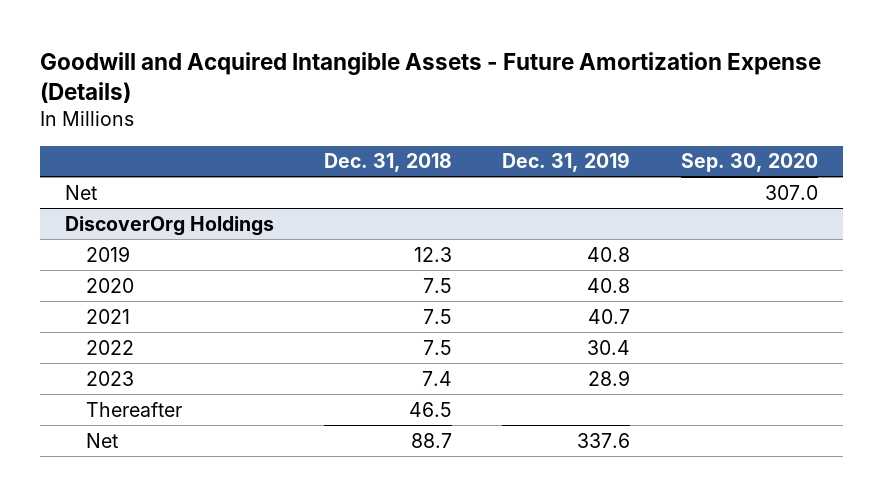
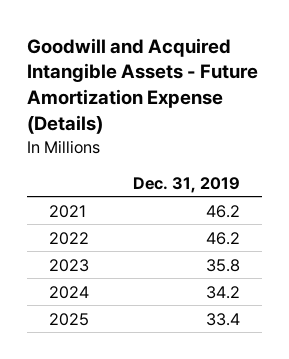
[324,153,453,173] Dec. 31, 2018 -> none
[680,153,818,173] Sep. 30, 2020 -> none
[64,184,97,200] Net -> none
[64,215,274,236] DiscoverOrg Holdings -> none
[85,245,130,262] 2019 -> none
[85,277,134,293] 2020 -> none
[85,401,182,417] Thereafter -> none
[85,432,118,448] Net -> none
[588,308,631,324] 40.7 -> [205,204,240,218] 46.2
[587,339,631,355] 30.4 -> [205,231,240,245] 46.2
[588,369,631,386] 28.9 -> [205,258,240,272] 35.8
none -> [48,285,89,299] 2024
none -> [48,312,89,326] 2025

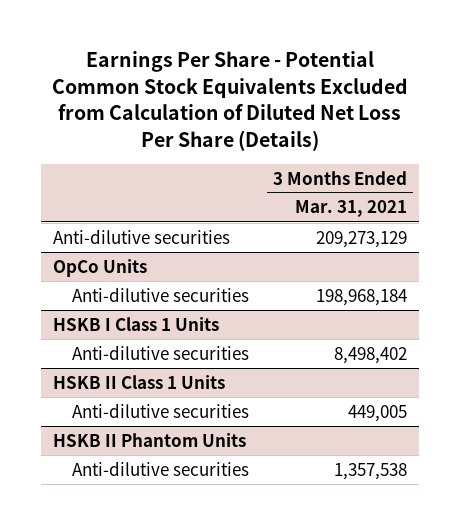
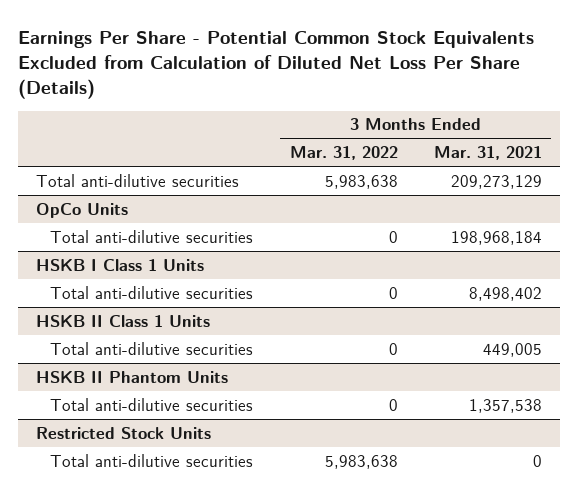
none -> [289,146,398,161] Mar. 31, 2022
[52,228,230,244] Anti-dilutive securities -> [36,173,240,187] Total anti-dilutive securities
[71,286,249,302] Anti-dilutive securities -> [50,229,254,243] Total anti-dilutive securities
[71,344,249,360] Anti-dilutive securities -> [50,285,254,299] Total anti-dilutive securities
[71,402,249,418] Anti-dilutive securities -> [50,341,254,355] Total anti-dilutive securities
[71,460,249,476] Anti-dilutive securities -> [50,397,254,411] Total anti-dilutive securities
none -> [36,426,212,439] Restricted Stock Units
none -> [50,453,254,467] Total anti-dilutive securities

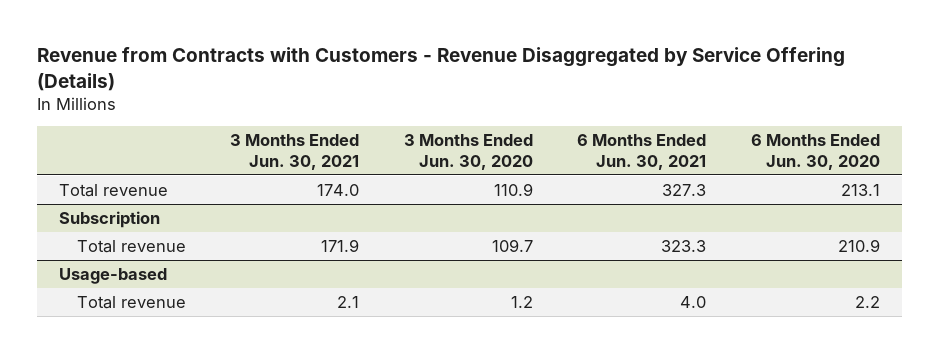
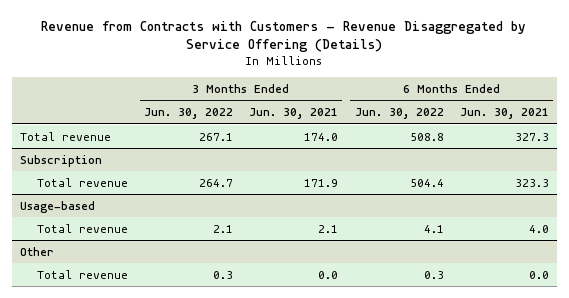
[403,134,533,170] 3 Months Ended Jun. 30, 2020 -> none
[750,134,880,170] 6 Months Ended Jun. 30, 2020 -> none
none -> [143,108,233,120] Jun. 30, 2022
none -> [354,108,444,120] Jun. 30, 2022
none -> [20,246,55,256] Other
none -> [36,269,128,279] Total revenue

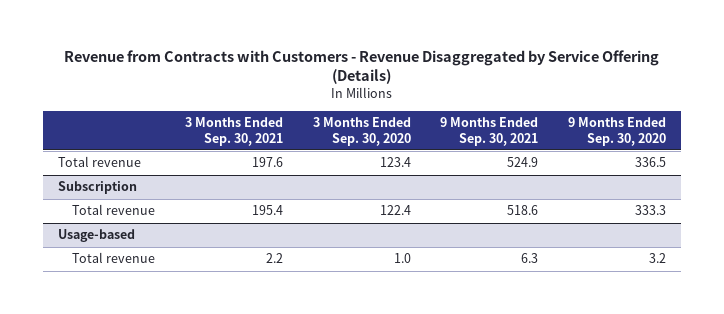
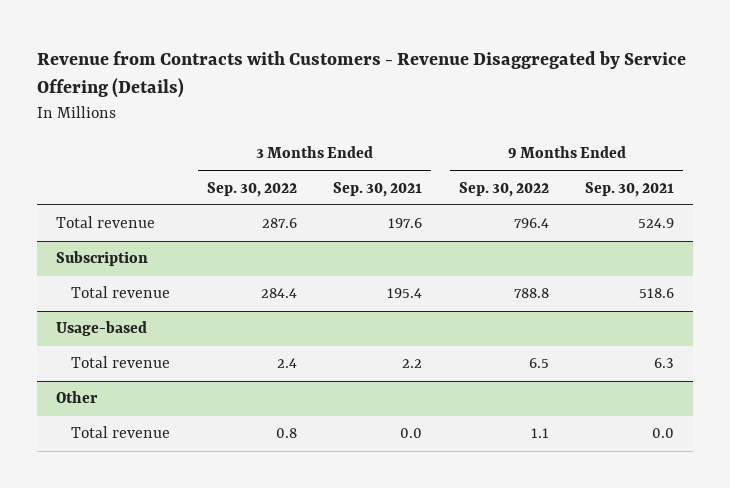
[312,117,411,146] 3 Months Ended Sep. 30, 2020 -> none
[568,117,667,146] 9 Months Ended Sep. 30, 2020 -> none
none -> [206,181,297,197] Sep. 30, 2022
none -> [458,181,549,197] Sep. 30, 2022
none -> [55,391,98,404] Other
none -> [71,426,171,439] Total revenue

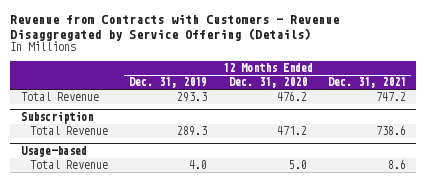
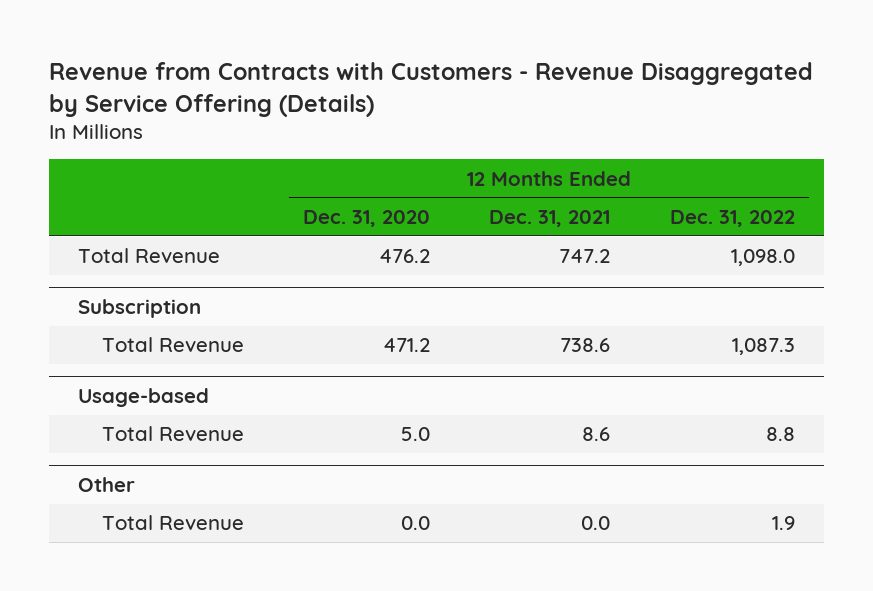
[129,77,208,89] Dec. 31, 2019 -> none
none -> [669,209,795,227] Dec. 31, 2022
none -> [78,477,136,493] Other
none -> [102,515,245,531] Total Revenue

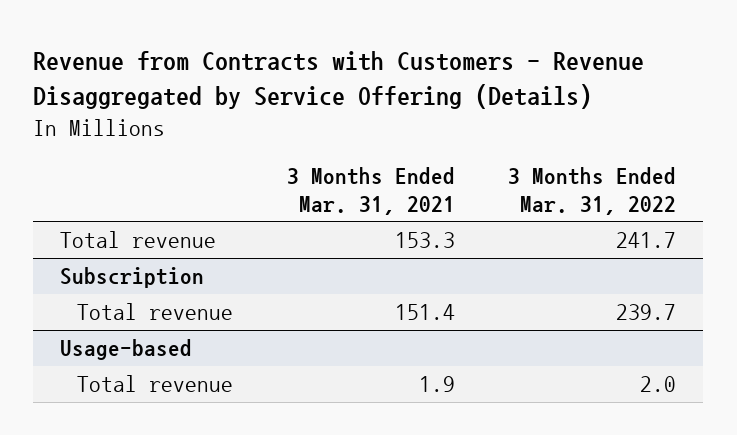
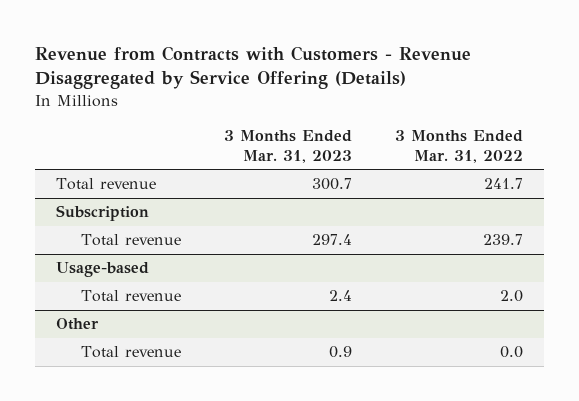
[286,167,455,215] 3 Months Ended Mar. 31, 2021 -> none
none -> [224,129,353,163] 3 Months Ended Mar. 31, 2023
none -> [56,318,100,331] Other
none -> [81,346,182,359] Total revenue

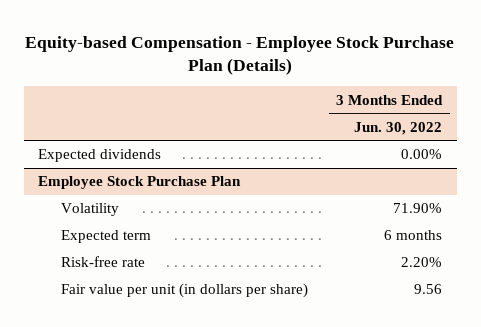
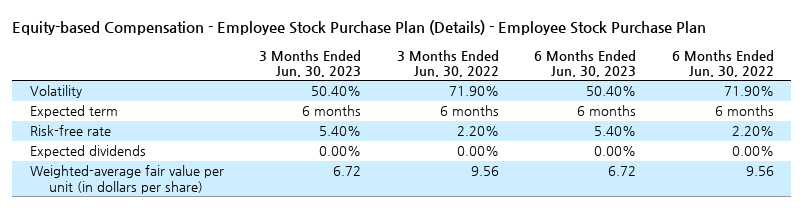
[25,35,455,76] Equity-based Compensation - Employee Stock Purchase Plan (Details) -> [12,20,707,36] Equity-based Compensation - Employee Stock Purchase Plan (Details) - Employee Stock Purchase Plan
none -> [259,49,362,77] 3 Months Ended Jun. 30, 2023
none -> [534,49,637,77] 6 Months Ended Jun. 30, 2023
none -> [671,49,774,77] 6 Months Ended Jun. 30, 2022
[38,176,242,190] Employee Stock Purchase Plan -> none
[38,149,162,163] Expected dividends -> [30,145,147,159] Expected dividends
[61,283,309,299] Fair value per unit (in dollars per share) -> [30,165,225,194] Weighted-average fair value per unit (in dollars per share)

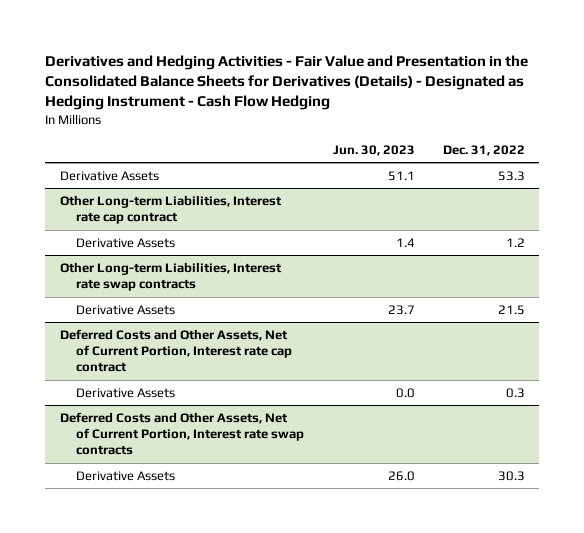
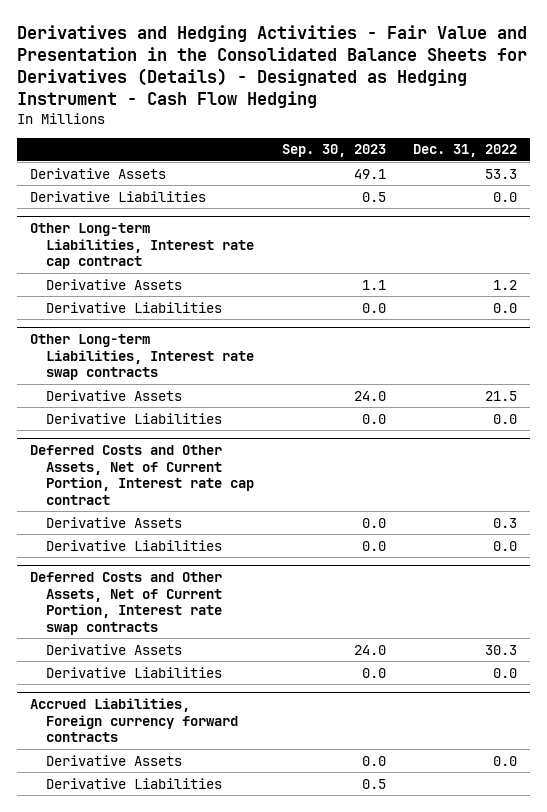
[332,144,415,156] Jun. 30, 2023 -> none
none -> [281,144,386,158] Sep. 30, 2023
none -> [30,190,207,202] Derivative Liabilities
none -> [46,301,223,313] Derivative Liabilities
none -> [46,412,223,424] Derivative Liabilities
none -> [46,539,223,551] Derivative Liabilities
none -> [46,666,223,678] Derivative Liabilities
none -> [30,697,239,743] Accrued Liabilities, Foreign currency forward contracts
none -> [46,754,183,766] Derivative Assets
none -> [46,777,223,789] Derivative Liabilities

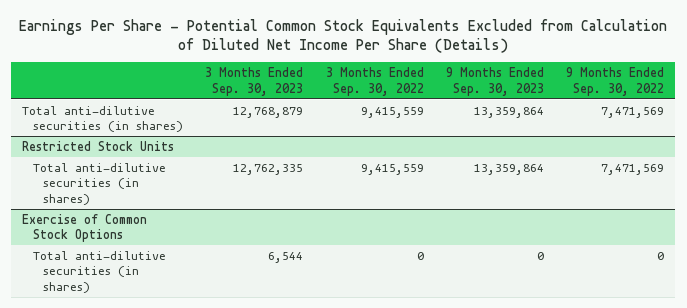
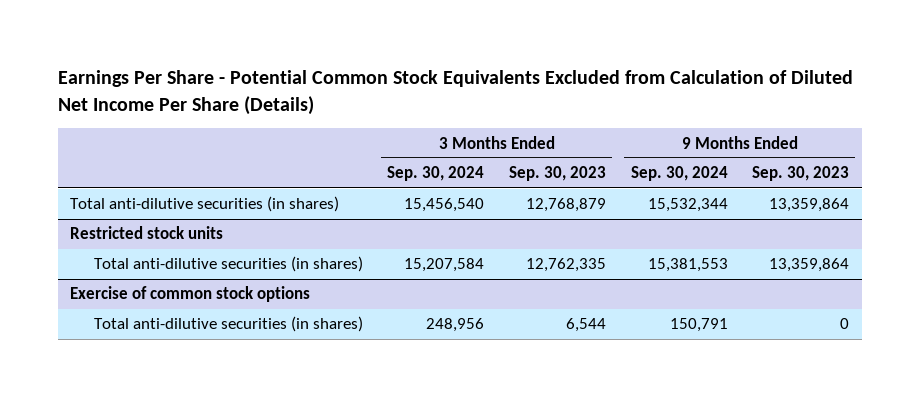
[325,67,424,96] 3 Months Ended Sep. 30, 2022 -> none
[566,67,665,96] 9 Months Ended Sep. 30, 2022 -> none
none -> [387,166,485,182] Sep. 30, 2024
none -> [630,166,728,182] Sep. 30, 2024
[22,140,175,151] Restricted Stock Units -> [69,226,223,240] Restricted stock units
[22,213,148,243] Exercise of Common Stock Options -> [69,286,310,303] Exercise of common stock options

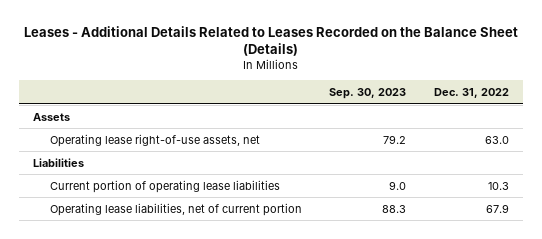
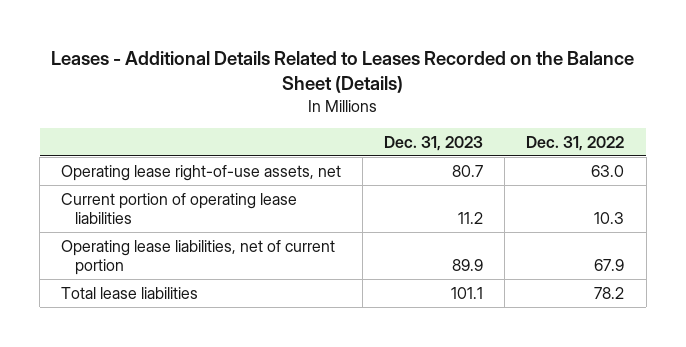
[329,88,407,100] Sep. 30, 2023 -> none
none -> [384,135,484,151] Dec. 31, 2023
[32,112,70,121] Assets -> none
[32,157,84,167] Liabilities -> none
none -> [61,286,199,299] Total lease liabilities

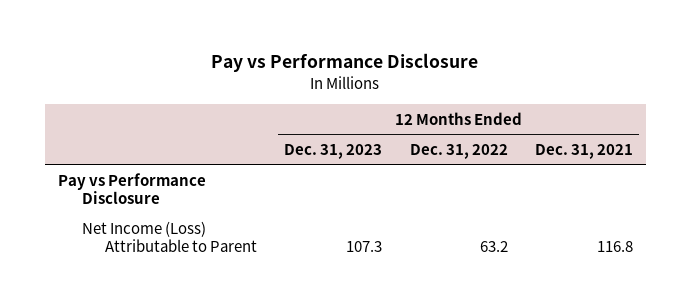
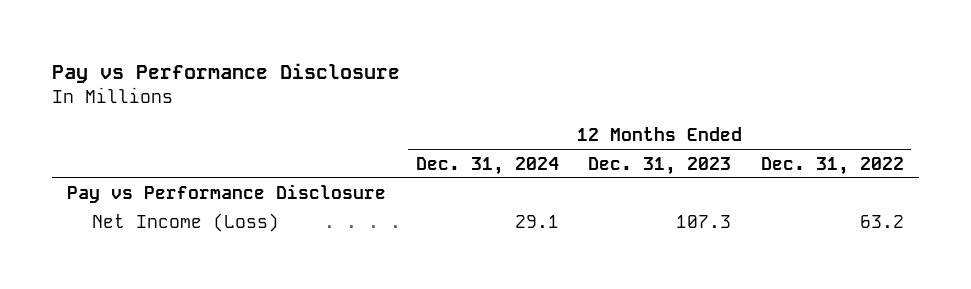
[534,143,633,159] Dec. 31, 2021 -> none
none -> [415,156,559,175] Dec. 31, 2024
[81,220,258,252] Net Income (Loss) Attributable to Parent -> [91,213,279,233] Net Income (Loss)

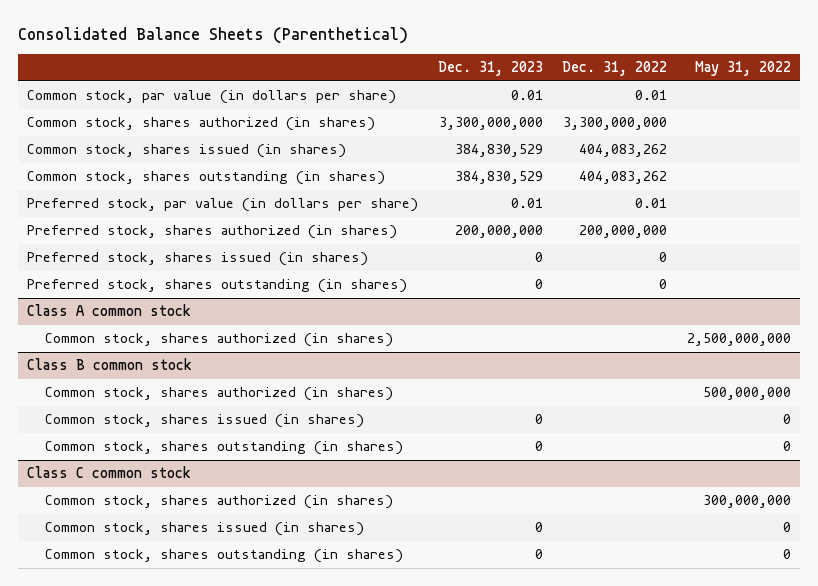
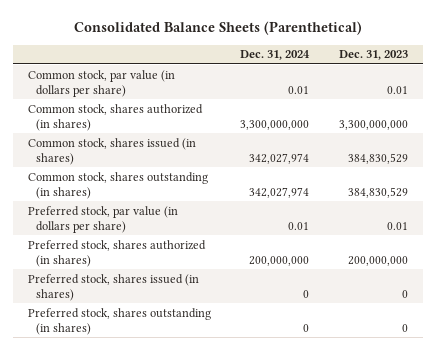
[562,61,668,77] Dec. 31, 2022 -> none
[694,61,791,77] May 31, 2022 -> none
none -> [240,50,311,61] Dec. 31, 2024
[27,304,192,317] Class A common stock -> none
[45,333,394,348] Common stock, shares authorized (in shares) -> none
[27,358,193,371] Class B common stock -> none
[45,387,394,402] Common stock, shares authorized (in shares) -> none
[45,414,365,429] Common stock, shares issued (in shares) -> none
[45,441,404,456] Common stock, shares outstanding (in shares) -> none
[27,466,192,479] Class C common stock -> none
[45,495,394,510] Common stock, shares authorized (in shares) -> none
[45,522,365,537] Common stock, shares issued (in shares) -> none
[45,549,404,564] Common stock, shares outstanding (in shares) -> none

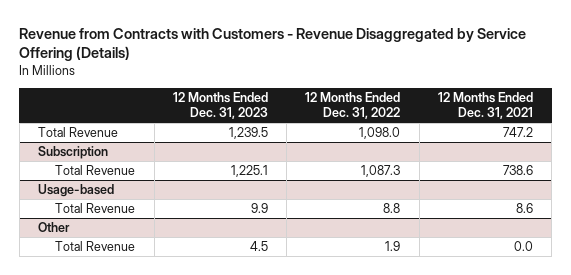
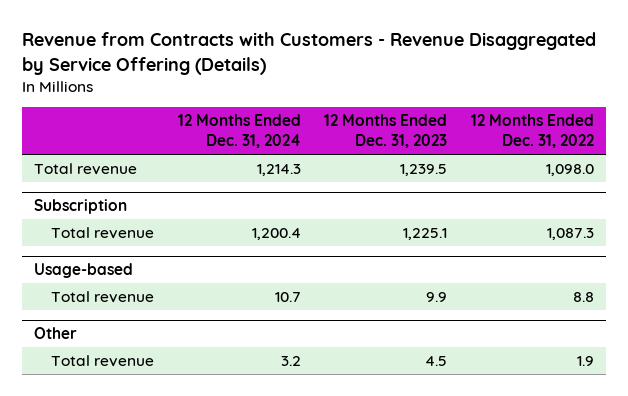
[438,92,534,120] 12 Months Ended Dec. 31, 2021 -> none
none -> [177,114,301,149] 12 Months Ended Dec. 31, 2024
[37,127,118,138] Total Revenue -> [33,163,137,176] Total revenue
[55,165,136,176] Total Revenue -> [51,227,155,240] Total revenue
[55,203,136,214] Total Revenue -> [51,291,155,304] Total revenue
[55,241,136,252] Total Revenue -> [51,355,155,368] Total revenue

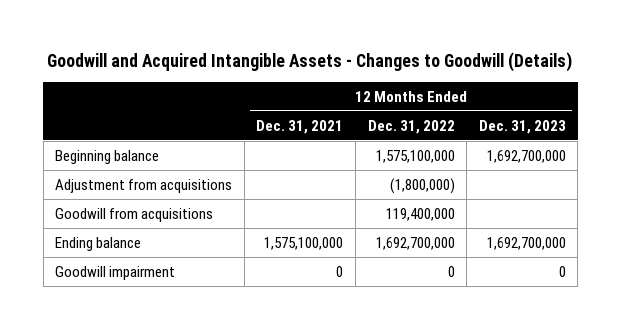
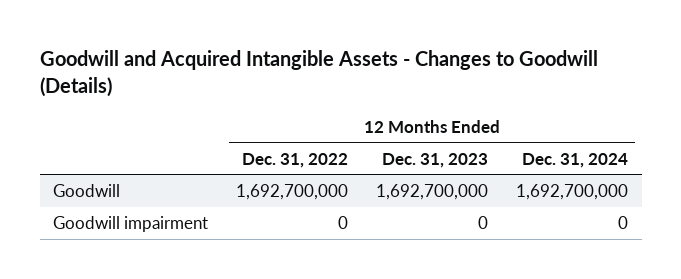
[256,119,344,134] Dec. 31, 2021 -> none
none -> [521,152,628,168] Dec. 31, 2024
[55,149,160,164] Beginning balance -> none
[55,178,233,193] Adjustment from acquisitions -> none
[55,207,214,222] Goodwill from acquisitions -> none
[55,236,142,251] Ending balance -> [53,184,121,198] Goodwill

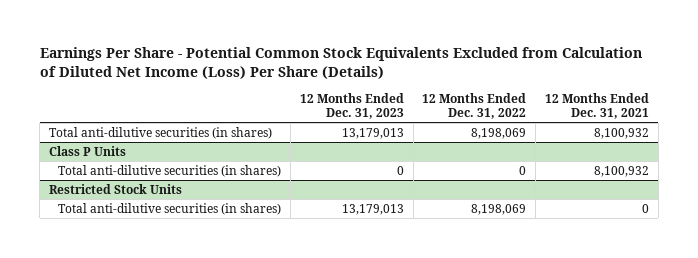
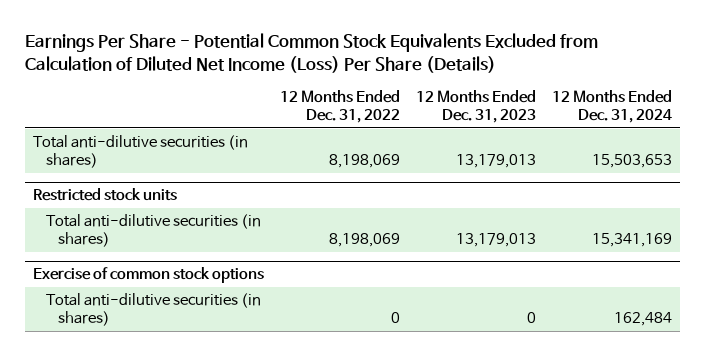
[545,93,650,120] 12 Months Ended Dec. 31, 2021 -> none
none -> [552,89,673,124] 12 Months Ended Dec. 31, 2024
[49,145,127,156] Class P Units -> none
[58,164,282,177] Total anti-dilutive securities (in shares) -> none
[49,183,183,194] Restricted Stock Units -> [32,188,177,202] Restricted stock units
none -> [32,267,264,284] Exercise of common stock options
none -> [45,292,261,327] Total anti-dilutive securities (in shares)

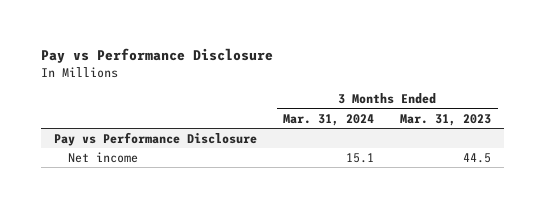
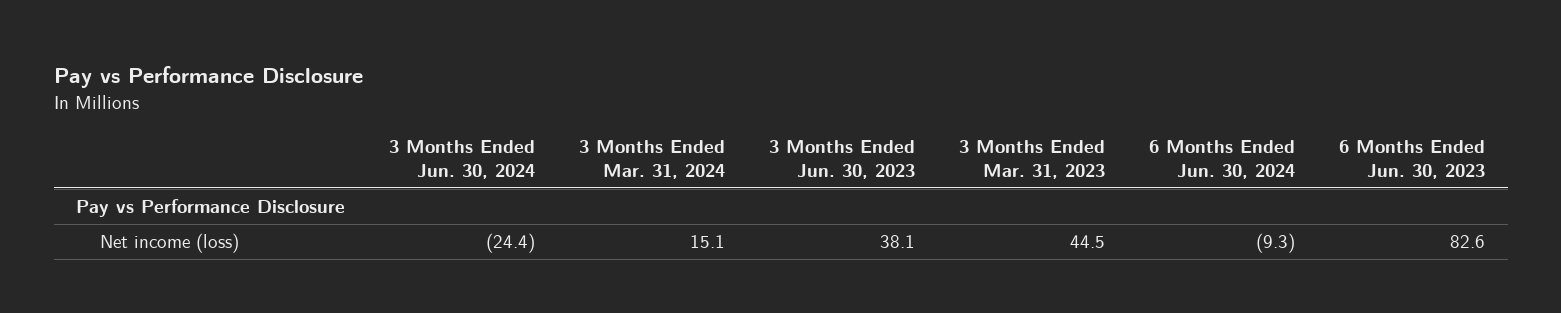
none -> [388,139,535,179] 3 Months Ended Jun. 30, 2024
none -> [769,139,916,179] 3 Months Ended Jun. 30, 2023
none -> [1149,139,1296,179] 6 Months Ended Jun. 30, 2024
none -> [1339,139,1486,179] 6 Months Ended Jun. 30, 2023
[68,151,139,163] Net income -> [100,233,240,254] Net income (loss)

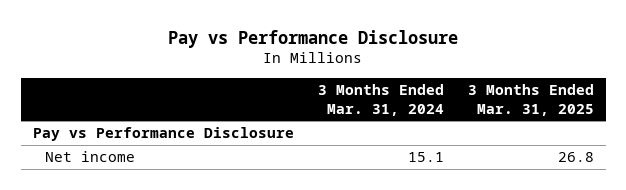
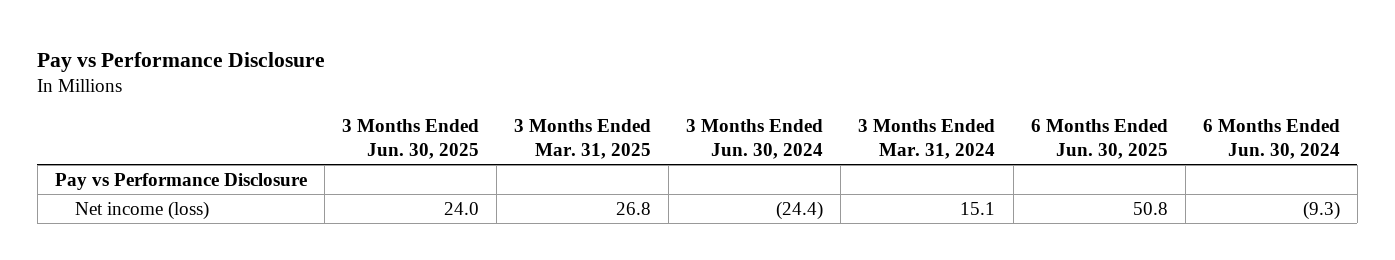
none -> [342,118,480,159] 3 Months Ended Jun. 30, 2025
none -> [686,118,824,159] 3 Months Ended Jun. 30, 2024
none -> [1030,118,1168,159] 6 Months Ended Jun. 30, 2025
none -> [1202,118,1340,159] 6 Months Ended Jun. 30, 2024
[44,151,135,163] Net income -> [74,200,209,220] Net income (loss)

